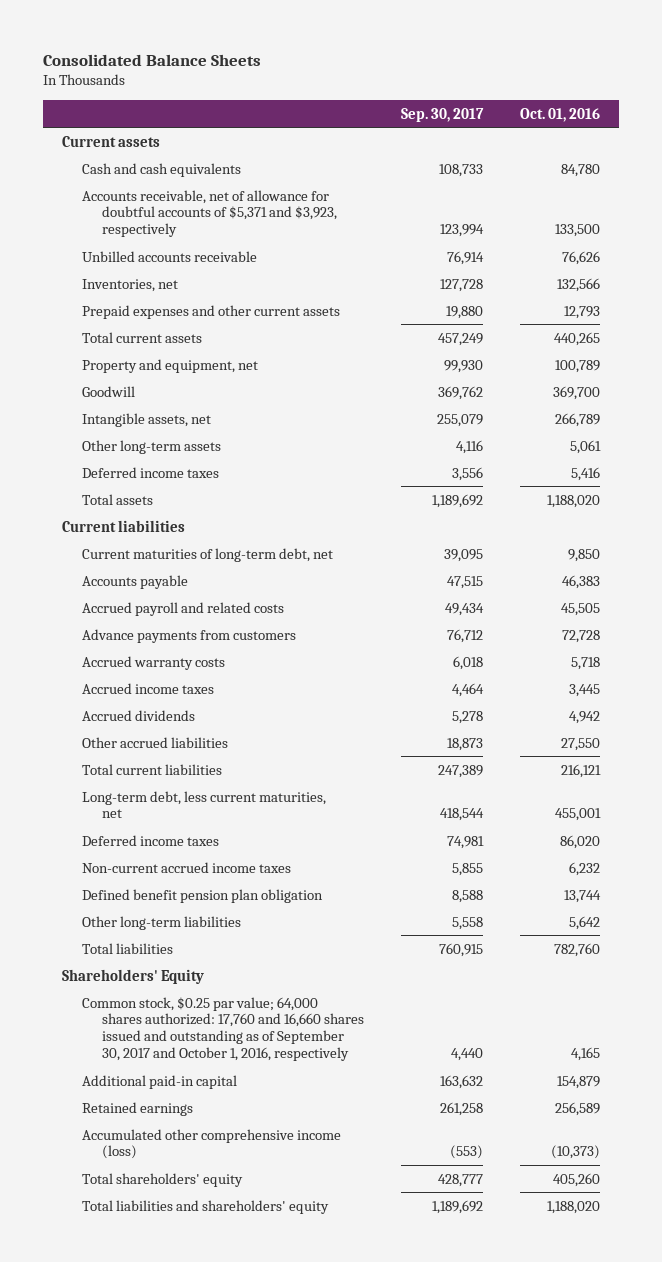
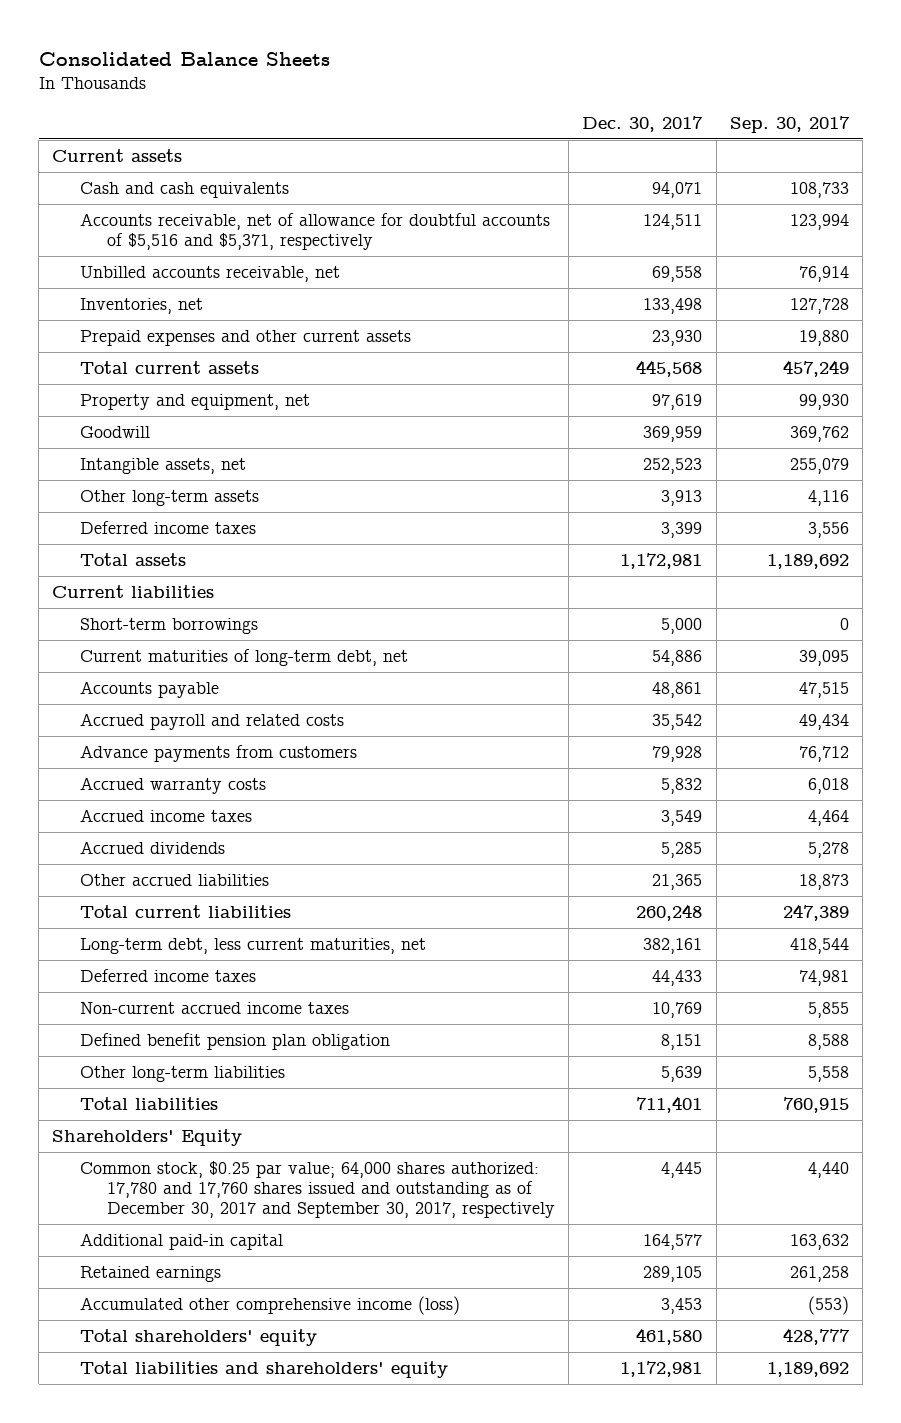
[520,107,601,122] Oct. 01, 2016 -> none
none -> [582,115,704,132] Dec. 30, 2017
[82,189,338,238] Accounts receivable, net of allowance for doubtful accounts of $5,371 and $3,923, respectively -> [79,212,550,251] Accounts receivable, net of allowance for doubtful accounts of $5,516 and $5,371, respectively
[82,250,258,262] Unbilled accounts receivable -> [79,265,340,282] Unbilled accounts receivable, net
none -> [79,617,258,634] Short-term borrowings
[82,996,365,1061] Common stock, $0.25 par value; 64,000 shares authorized: 17,760 and 16,660 shares issued and outstanding as of September 30, 2017 and October 1, 2016, respectively -> [79,1160,555,1219] Common stock, $0.25 par value; 64,000 shares authorized: 17,780 and 17,760 shares issued and outstanding as of December 30, 2017 and September 30, 2017, respectively

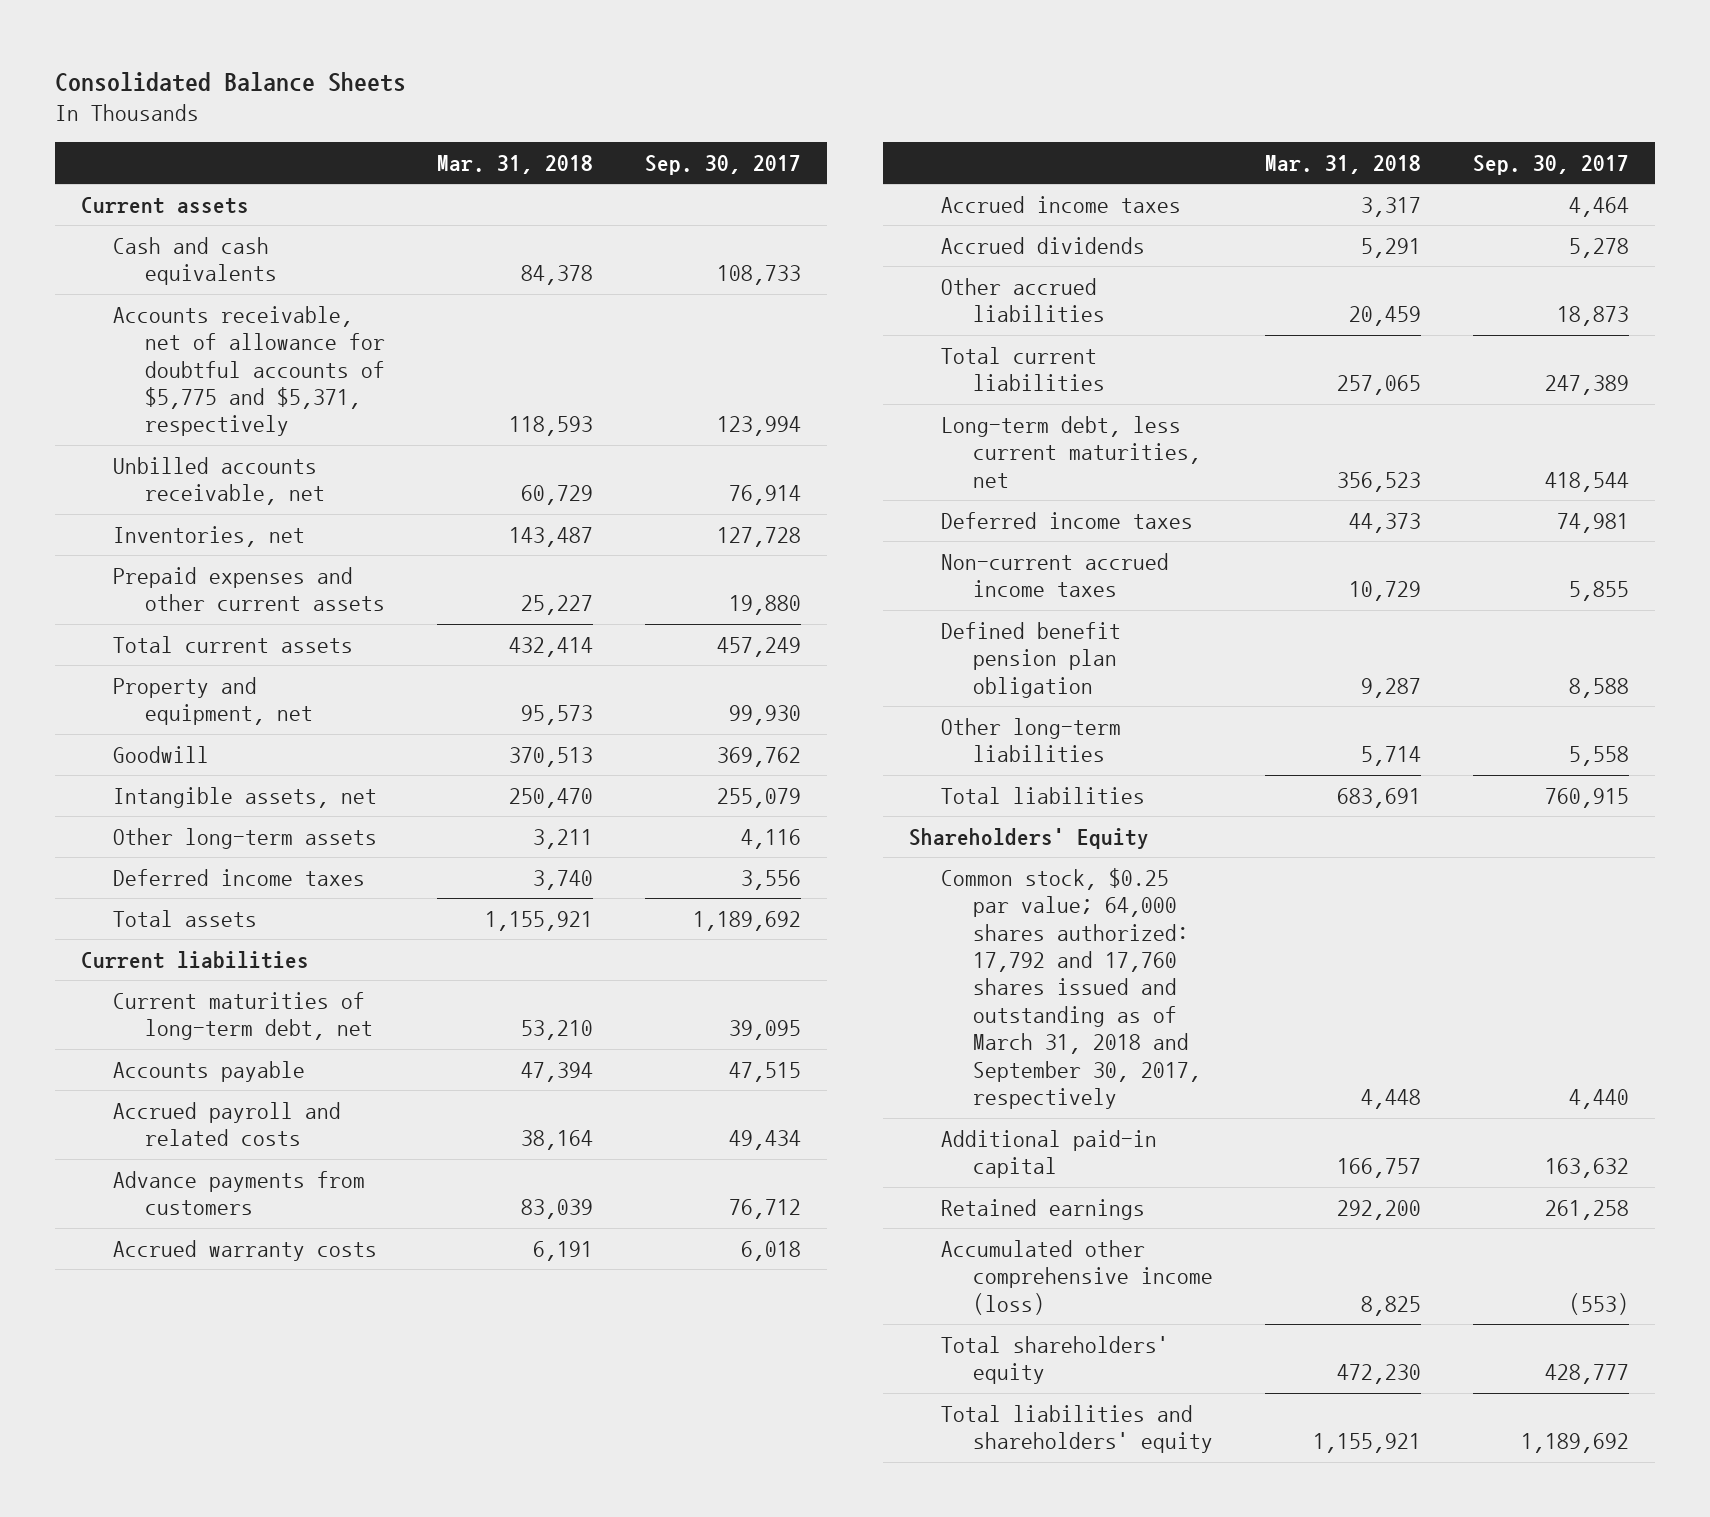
[582,115,704,132] Dec. 30, 2017 -> none
none -> [437,154,594,174] Mar. 31, 2018
[79,212,550,251] Accounts receivable, net of allowance for doubtful accounts of $5,516 and $5,371, respectively -> [113,305,385,437] Accounts receivable, net of allowance for doubtful accounts of $5,775 and $5,371, respectively
[79,617,258,634] Short-term borrowings -> none
[79,1160,555,1219] Common stock, $0.25 par value; 64,000 shares authorized: 17,780 and 17,760 shares issued and outstanding as of December 30, 2017 and September 30, 2017, respectively -> [941,867,1201,1110] Common stock, $0.25 par value; 64,000 shares authorized: 17,792 and 17,760 shares issued and outstanding as of March 31, 2018 and September 30, 2017, respectively

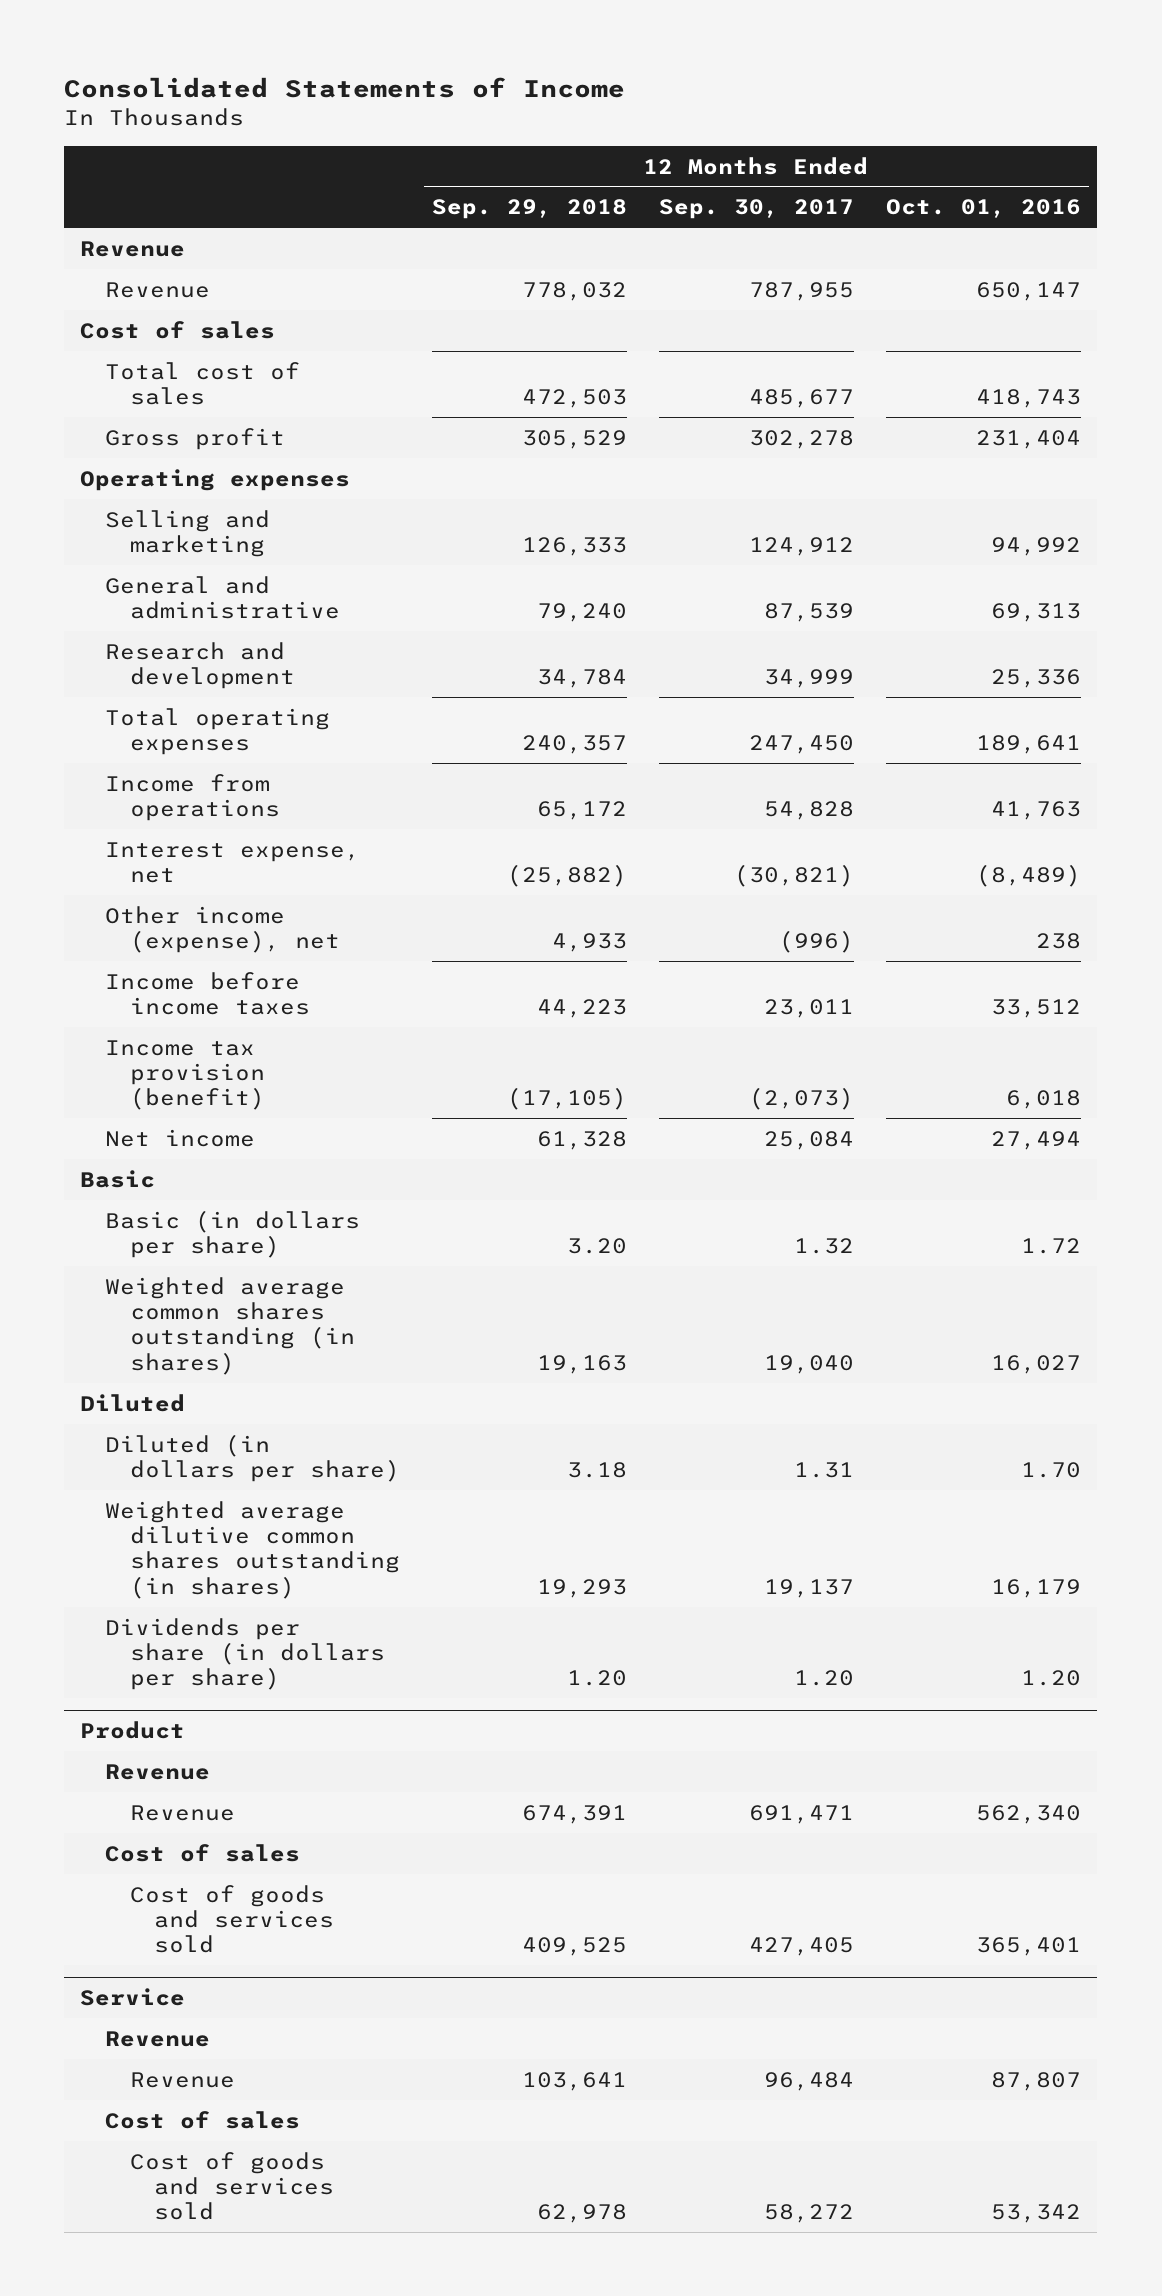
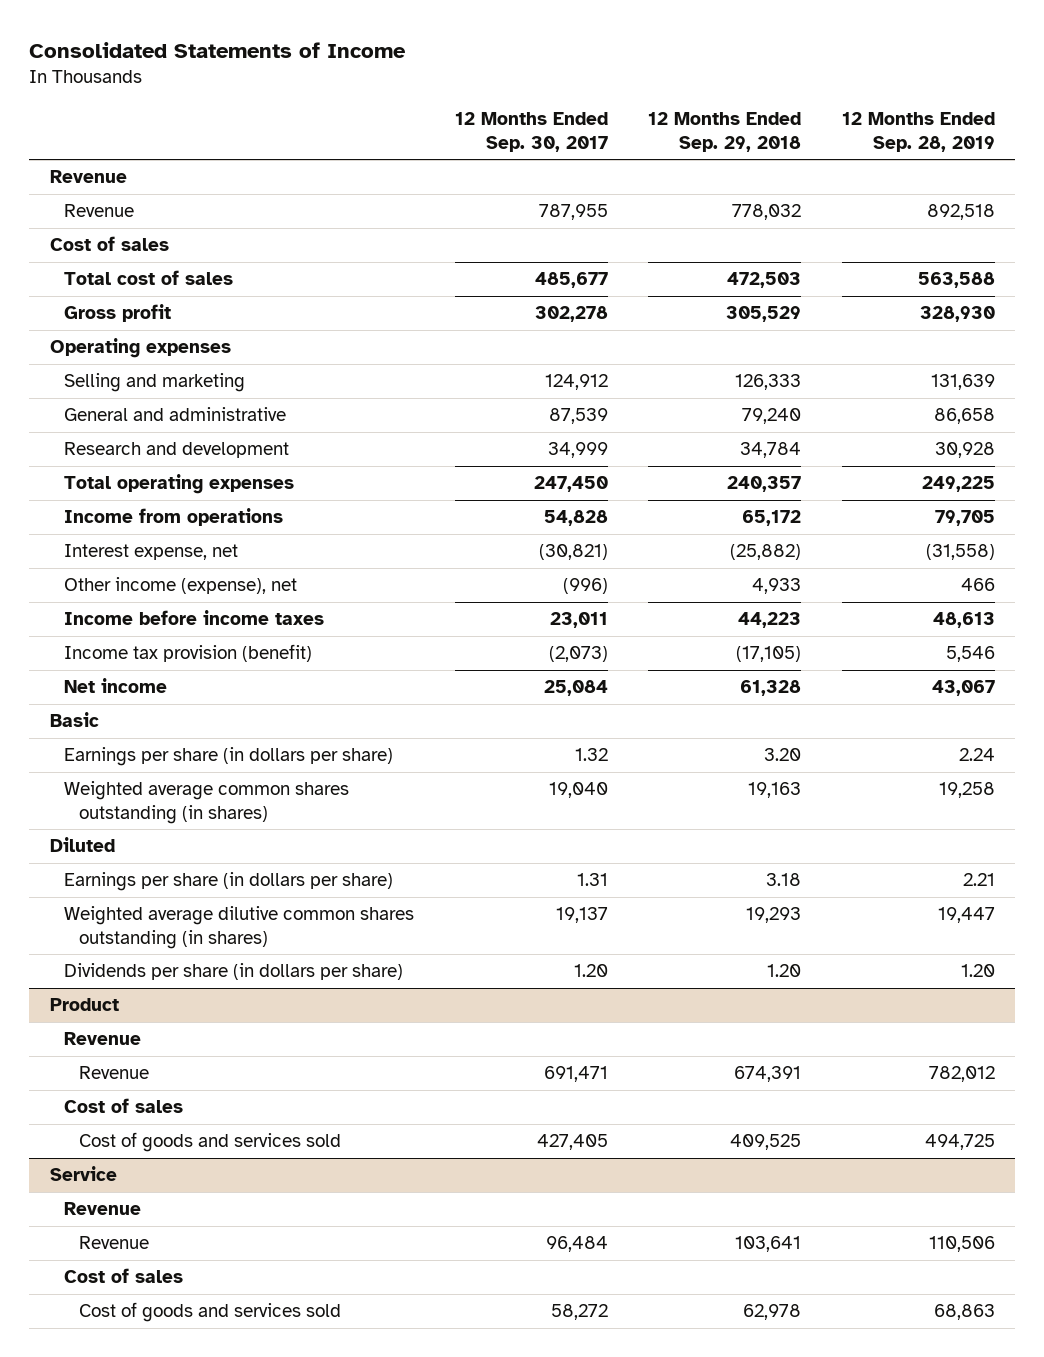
[886,199,1082,219] Oct. 01, 2016 -> none
none -> [841,112,995,152] 12 Months Ended Sep. 28, 2019
[105,1209,361,1258] Basic (in dollars per share) -> [64,747,394,767] Earnings per share (in dollars per share)
[105,1433,400,1482] Diluted (in dollars per share) -> [64,872,394,892] Earnings per share (in dollars per share)

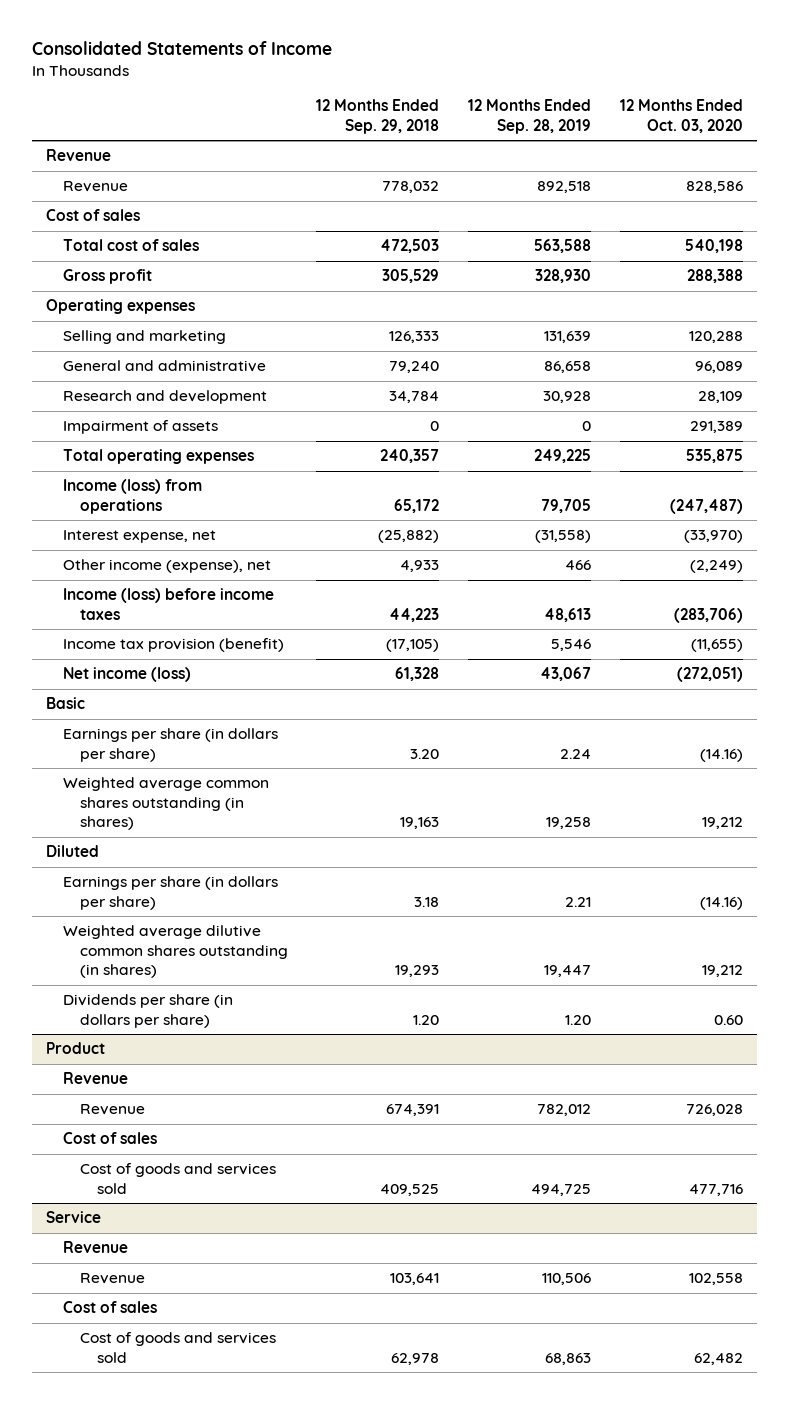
[454,112,608,152] 12 Months Ended Sep. 30, 2017 -> none
none -> [619,99,743,133] 12 Months Ended Oct. 03, 2020
none -> [62,420,218,435] Impairment of assets
[64,508,284,527] Income from operations -> [62,479,202,514] Income (loss) from operations
[64,610,325,626] Income before income taxes -> [62,588,274,620] Income (loss) before income taxes
[64,678,168,694] Net income -> [62,667,191,683] Net income (loss)

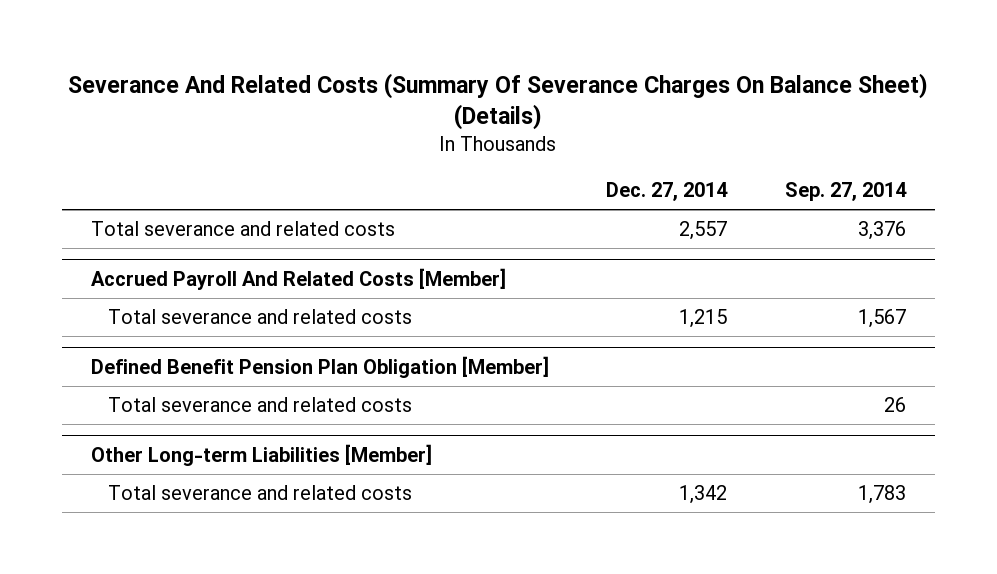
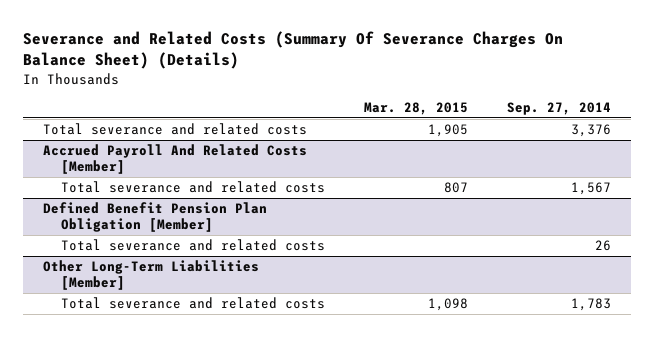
[68,73,929,131] Severance And Related Costs (Summary Of Severance Charges On Balance Sheet) (Details) -> [23,31,564,70] Severance and Related Costs (Summary Of Severance Charges On Balance Sheet) (Details)
[606,182,729,202] Dec. 27, 2014 -> none
none -> [364,102,469,116] Mar. 28, 2015
[90,443,432,466] Other Long-term Liabilities [Member] -> [42,260,259,291] Other Long-Term Liabilities [Member]

